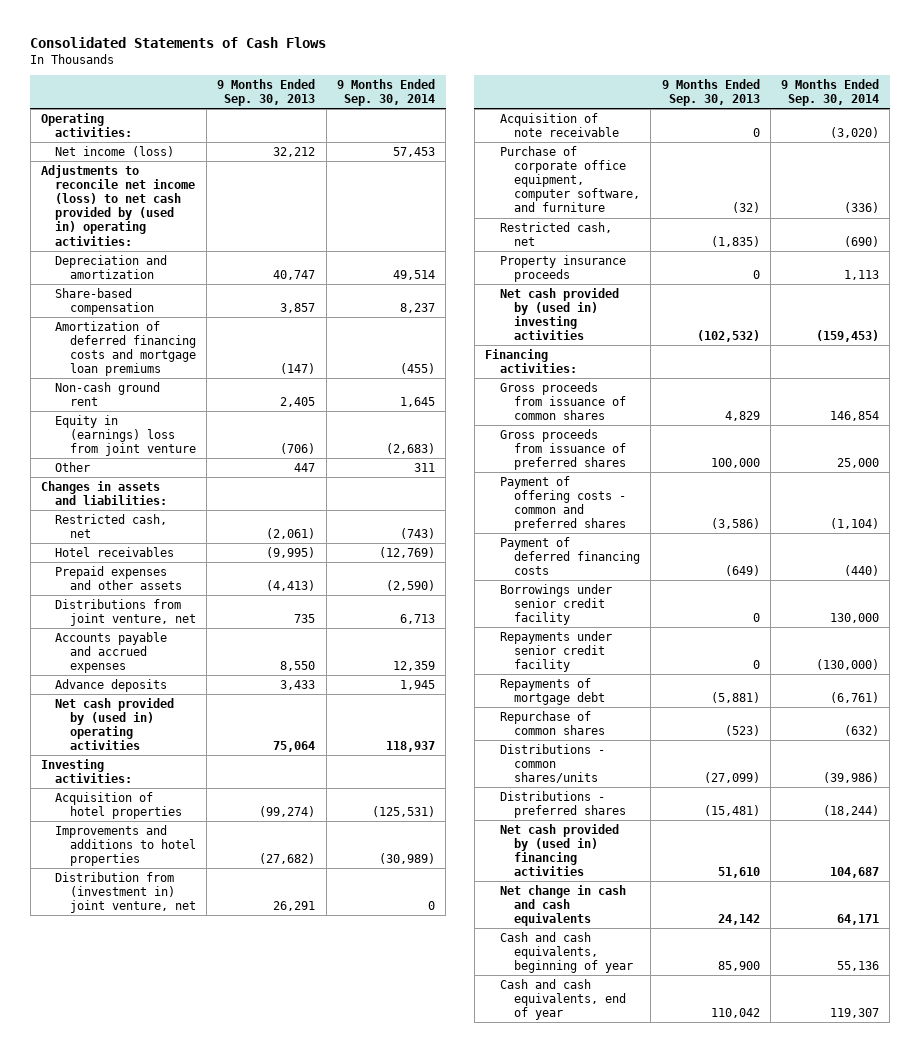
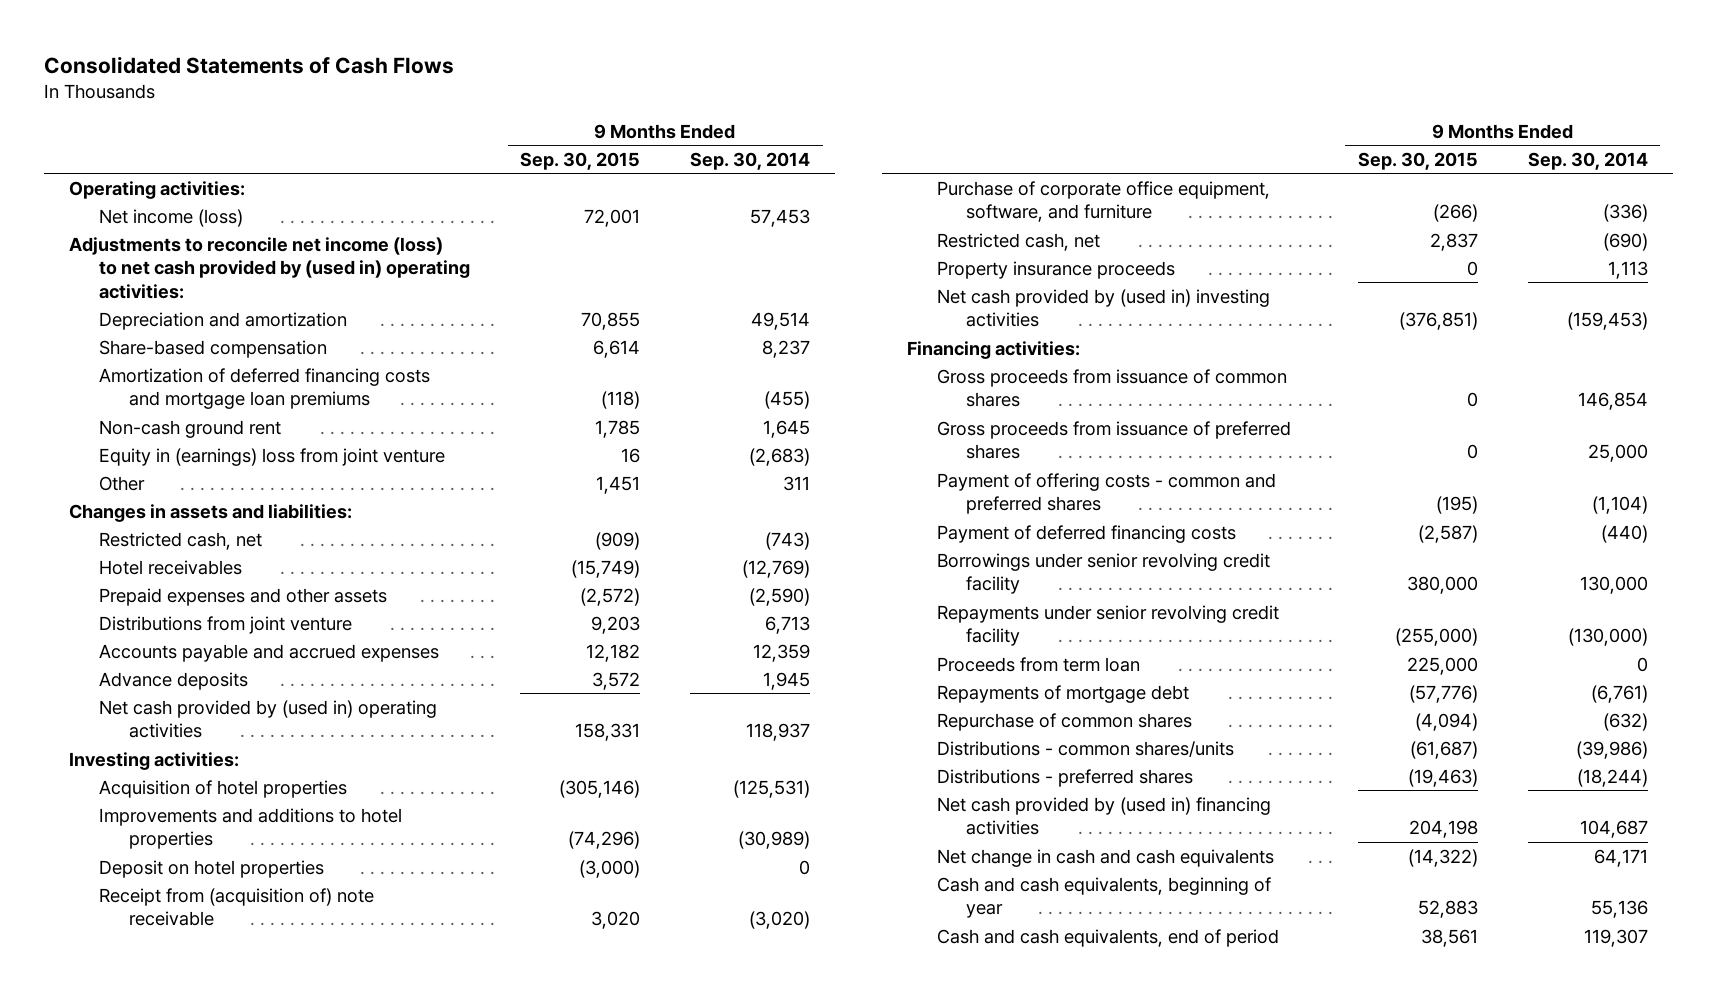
[217,78,316,107] 9 Months Ended Sep. 30, 2013 -> none
none -> [520,151,641,170] Sep. 30, 2015
[55,598,196,626] Distributions from joint venture, net -> [99,615,353,634] Distributions from joint venture
[55,871,196,914] Distribution from (investment in) joint venture, net -> none
none -> [99,859,325,878] Deposit on hotel properties
[499,112,620,137] Acquisition of note receivable -> [99,887,375,927] Receipt from (acquisition of) note receivable
[499,145,641,213] Purchase of corporate office equipment, computer software, and furniture -> [936,180,1270,223] Purchase of corporate office equipment, software, and furniture
[499,583,612,626] Borrowings under senior credit facility -> [936,552,1270,595] Borrowings under senior revolving credit facility
[499,630,612,673] Repayments under senior credit facility -> [936,604,1279,647] Repayments under senior revolving credit facility
none -> [936,656,1140,672] Proceeds from term loan
[499,978,627,1021] Cash and cash equivalents, end of year -> [936,928,1279,947] Cash and cash equivalents, end of period

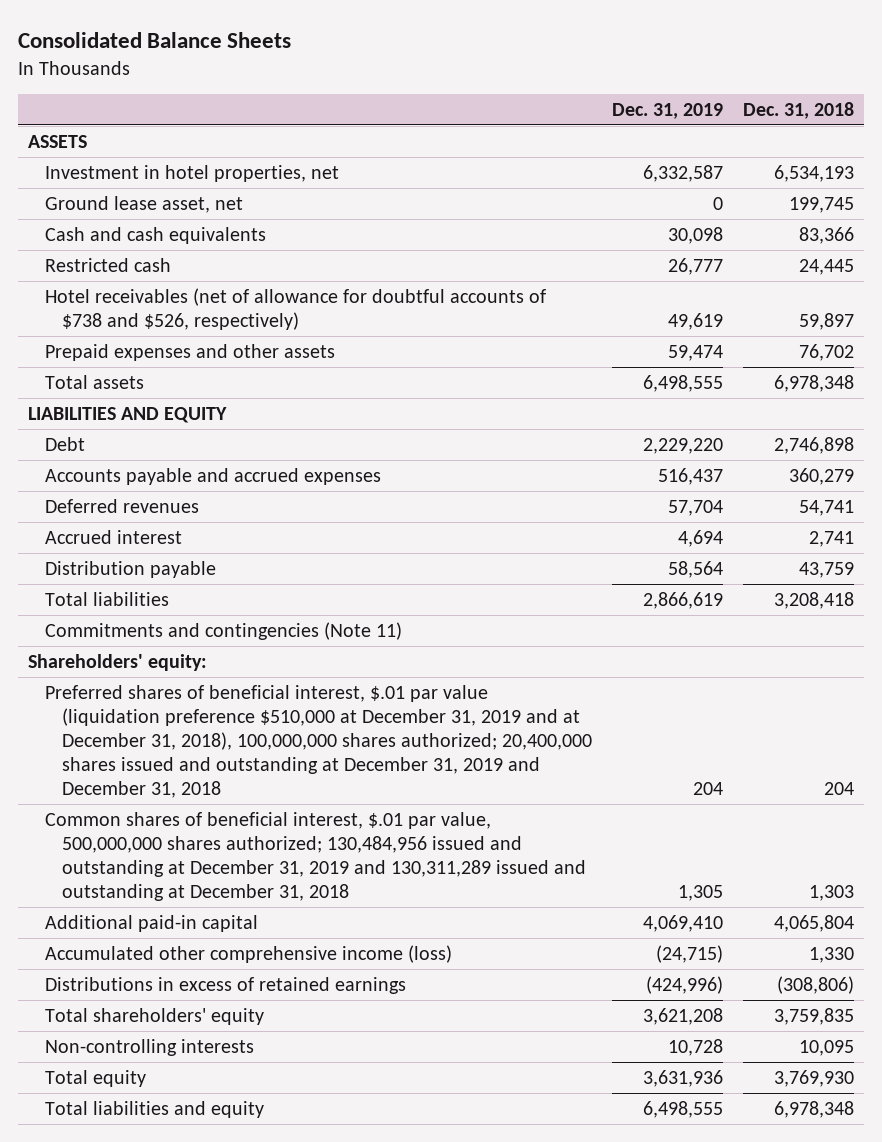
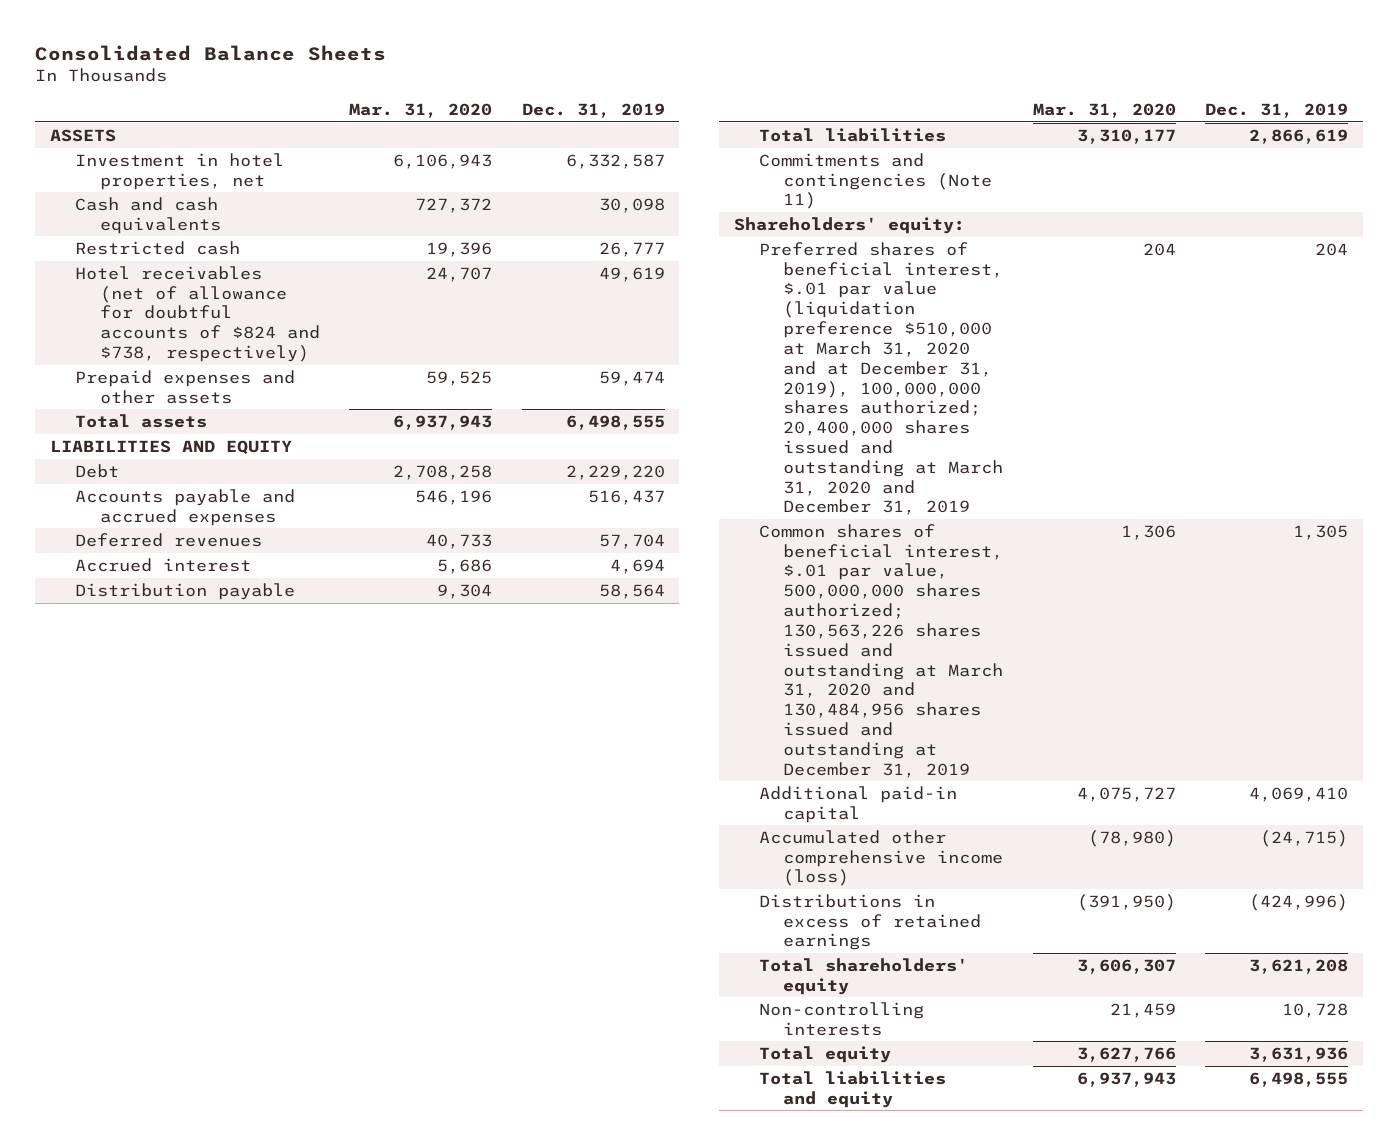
[743,101,855,119] Dec. 31, 2018 -> none
none -> [349,103,493,119] Mar. 31, 2020
[45,195,244,213] Ground lease asset, net -> none
[45,287,547,330] Hotel receivables (net of allowance for doubtful accounts of $738 and $526, respectively) -> [74,265,320,363] Hotel receivables (net of allowance for doubtful accounts of $824 and $738, respectively)
[45,684,593,799] Preferred shares of beneficial interest, $.01 par value (liquidation preference $510,000 at December 31, 2019 and at December 31, 2018), 100,000,000 shares authorized; 20,400,000 shares issued and outstanding at December 31, 2019 and December 31, 2018 -> [758,241,1004,516] Preferred shares of beneficial interest, $.01 par value (liquidation preference $510,000 at March 31, 2020 and at December 31, 2019), 100,000,000 shares authorized; 20,400,000 shares issued and outstanding at March 31, 2020 and December 31, 2019
[45,811,587,901] Common shares of beneficial interest, $.01 par value, 500,000,000 shares authorized; 130,484,956 issued and outstanding at December 31, 2019 and 130,311,289 issued and outstanding at December 31, 2018 -> [758,523,1004,778] Common shares of beneficial interest, $.01 par value, 500,000,000 shares authorized; 130,563,226 shares issued and outstanding at March 31, 2020 and 130,484,956 shares issued and outstanding at December 31, 2019

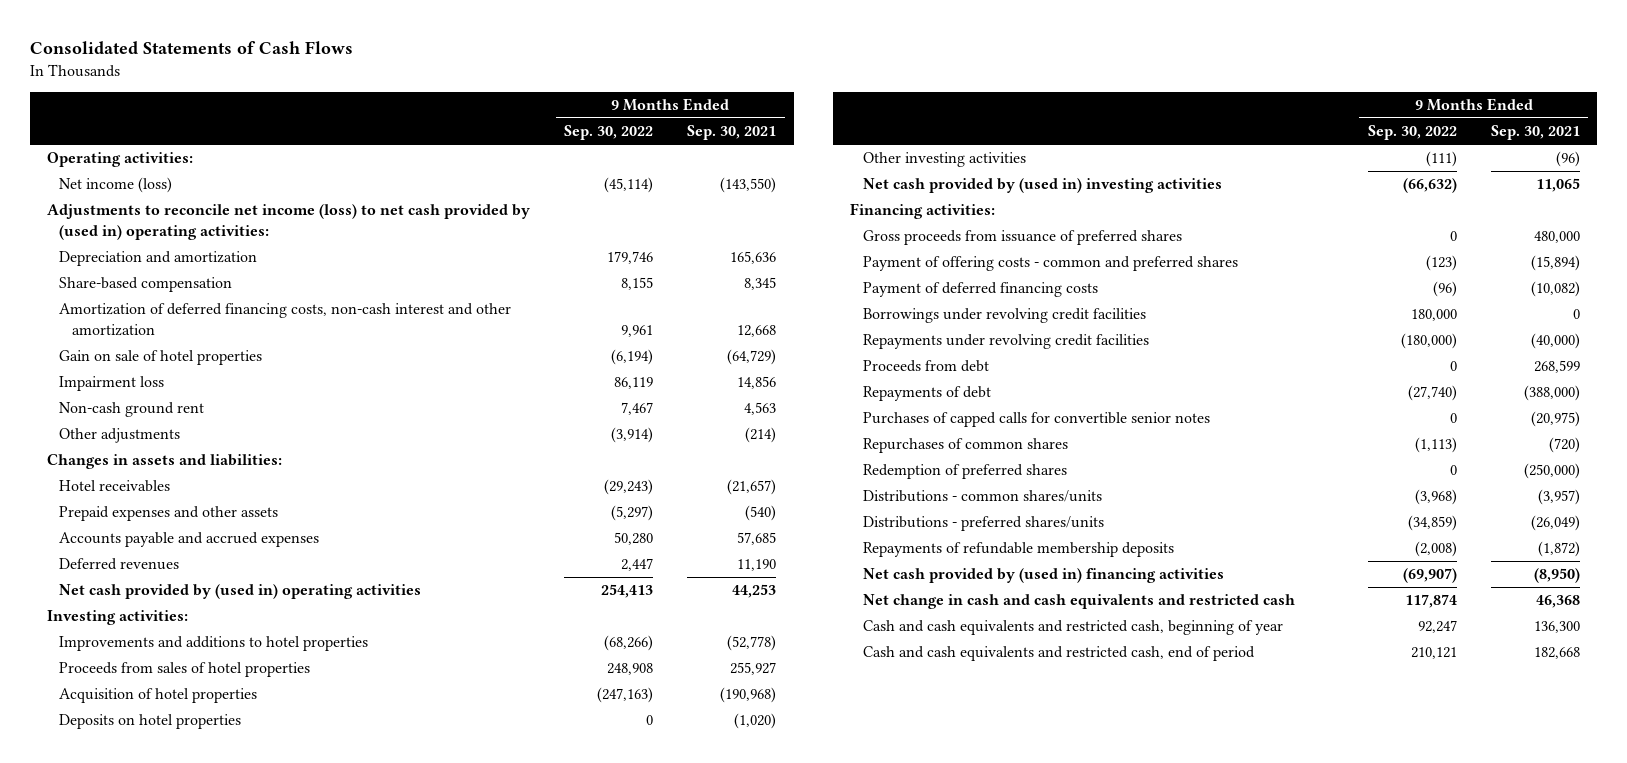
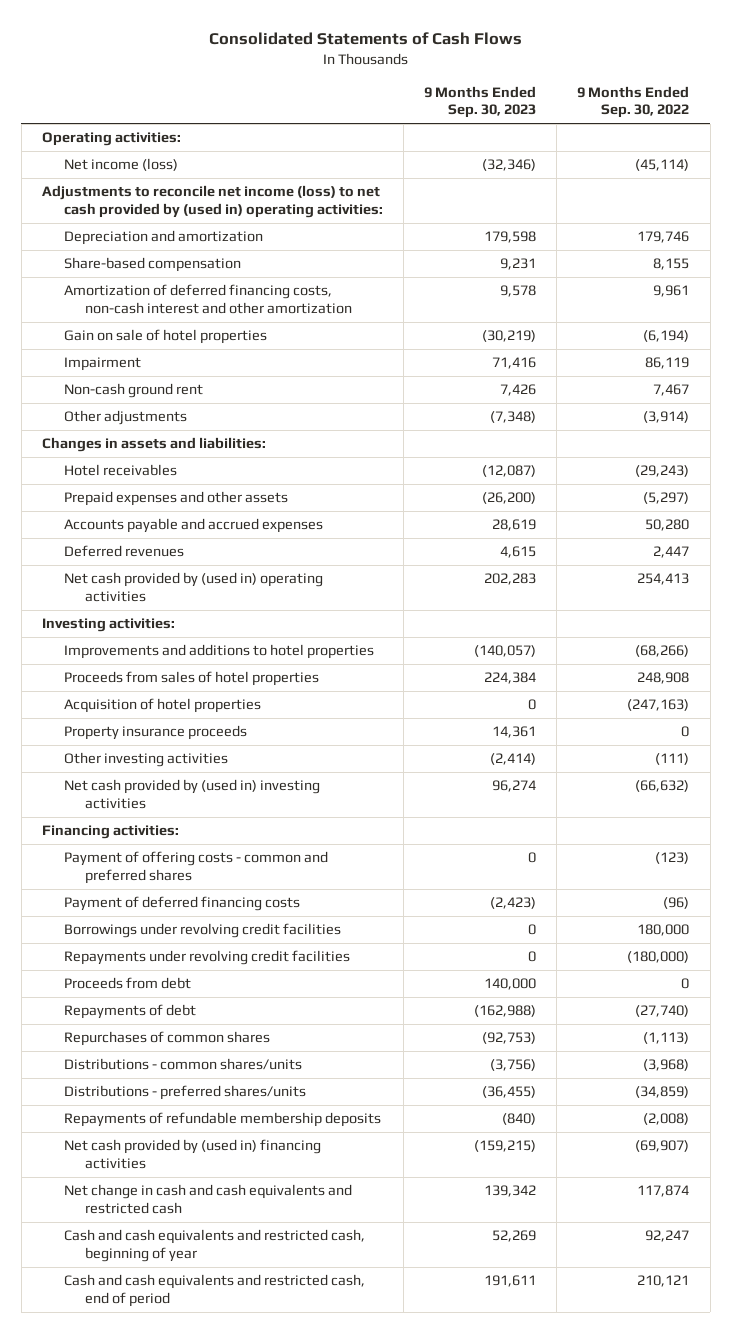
[687,125,777,141] Sep. 30, 2021 -> none
none -> [423,85,536,119] 9 Months Ended Sep. 30, 2023
[59,376,165,392] Impairment loss -> [63,357,141,372] Impairment
[59,714,242,730] Deposits on hotel properties -> none
none -> [63,725,247,741] Property insurance proceeds
[862,230,1182,246] Gross proceeds from issuance of preferred shares -> none
[862,412,1210,428] Purchases of capped calls for convertible senior notes -> none
[862,464,1067,480] Redemption of preferred shares -> none

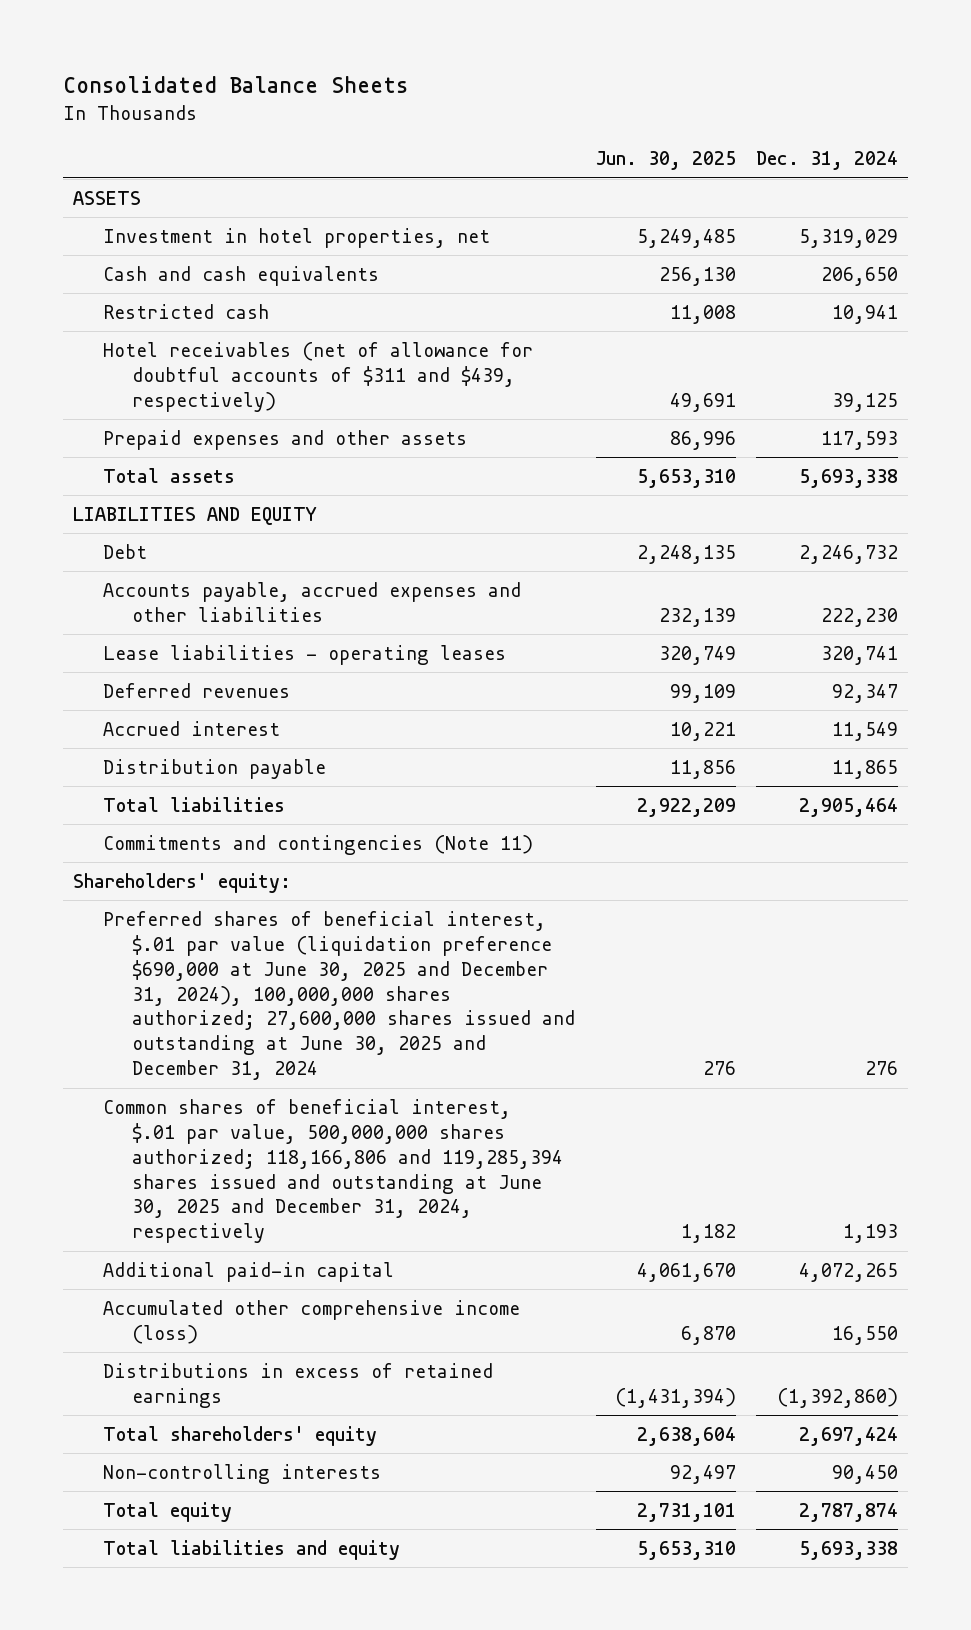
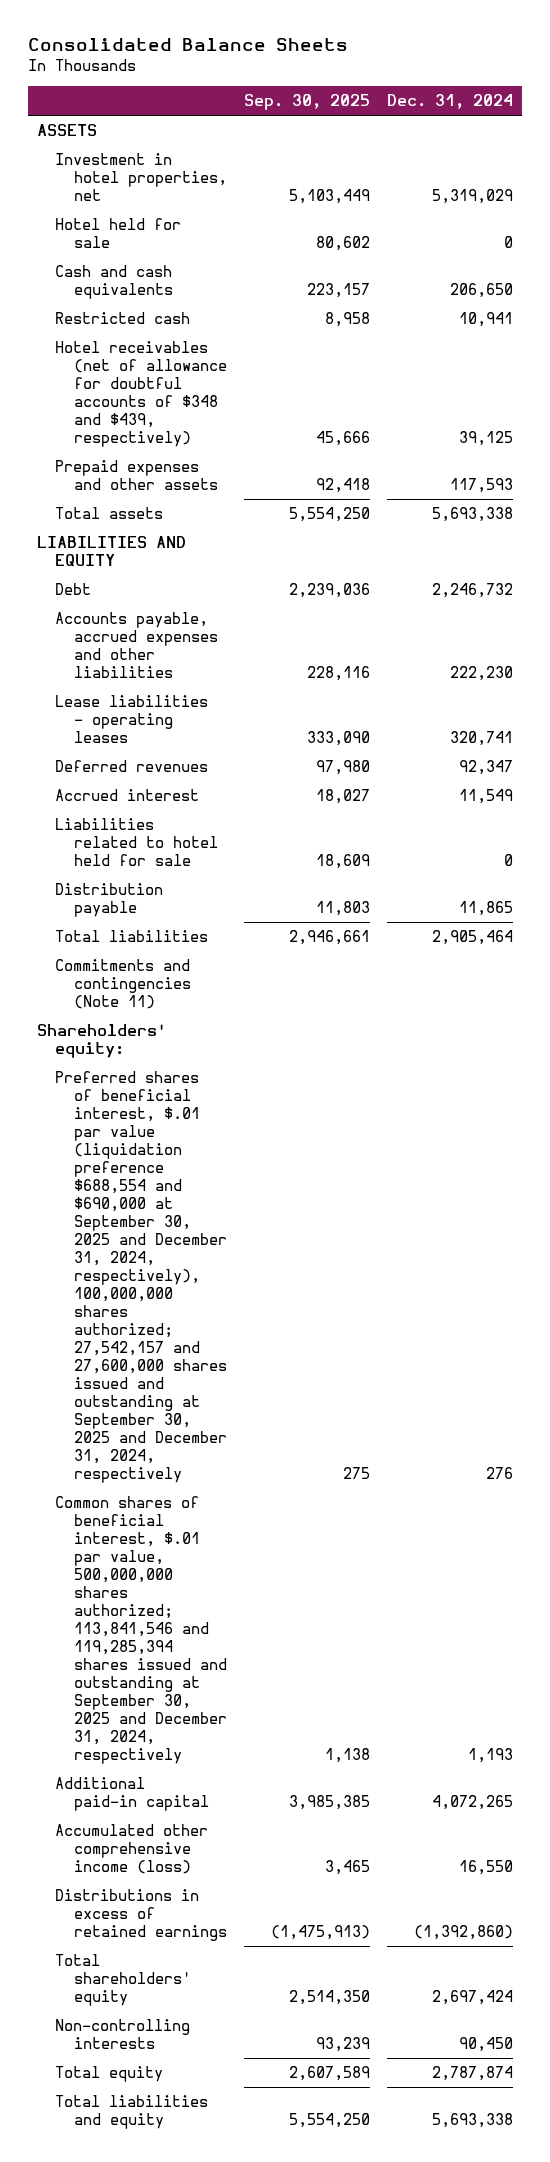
[595,151,736,171] Jun. 30, 2025 -> none
none -> [244,94,371,111] Sep. 30, 2025
none -> [55,218,182,249] Hotel held for sale
[102,341,533,412] Hotel receivables (net of allowance for doubtful accounts of $311 and $439, respectively) -> [55,341,227,448] Hotel receivables (net of allowance for doubtful accounts of $348 and $439, respectively)
none -> [55,818,218,867] Liabilities related to hotel held for sale
[102,910,576,1081] Preferred shares of beneficial interest, $.01 par value (liquidation preference $690,000 at June 30, 2025 and December 31, 2024), 100,000,000 shares authorized; 27,600,000 shares issued and outstanding at June 30, 2025 and December 31, 2024 -> [55,1071,227,1483] Preferred shares of beneficial interest, $.01 par value (liquidation preference $688,554 and $690,000 at September 30, 2025 and December 31, 2024, respectively), 100,000,000 shares authorized; 27,542,157 and 27,600,000 shares issued and outstanding at September 30, 2025 and December 31, 2024, respectively
[102,1098,564,1244] Common shares of beneficial interest, $.01 par value, 500,000,000 shares authorized; 118,166,806 and 119,285,394 shares issued and outstanding at June 30, 2025 and December 31, 2024, respectively -> [55,1496,227,1764] Common shares of beneficial interest, $.01 par value, 500,000,000 shares authorized; 113,841,546 and 119,285,394 shares issued and outstanding at September 30, 2025 and December 31, 2024, respectively

